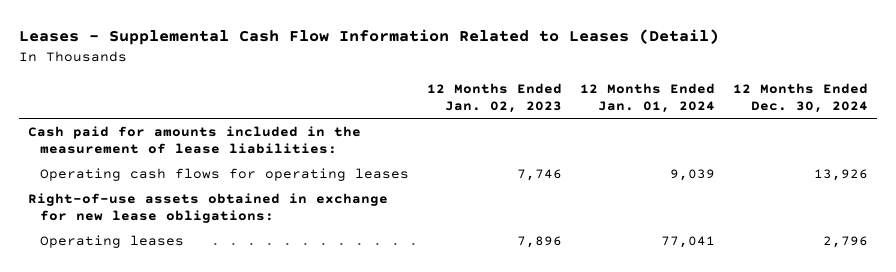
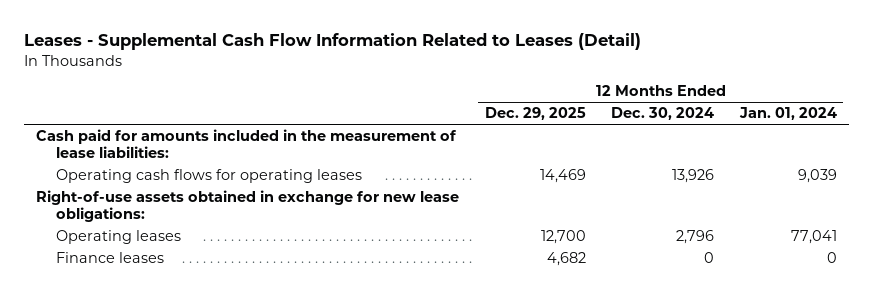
[427,82,563,113] 12 Months Ended Jan. 02, 2023 -> none
none -> [484,107,586,121] Dec. 29, 2025
none -> [55,252,164,264] Finance leases

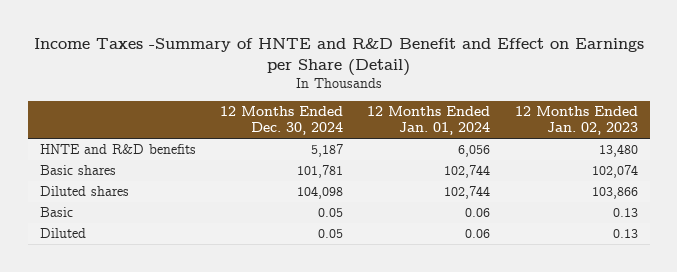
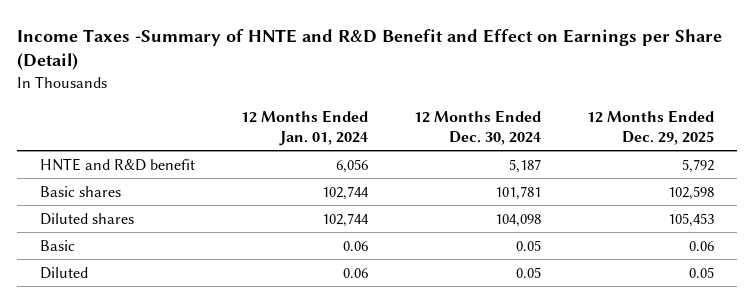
[514,106,638,136] 12 Months Ended Jan. 02, 2023 -> none
none -> [587,109,715,145] 12 Months Ended Dec. 29, 2025
[39,144,196,155] HNTE and R&D benefits -> [40,157,196,171] HNTE and R&D benefit

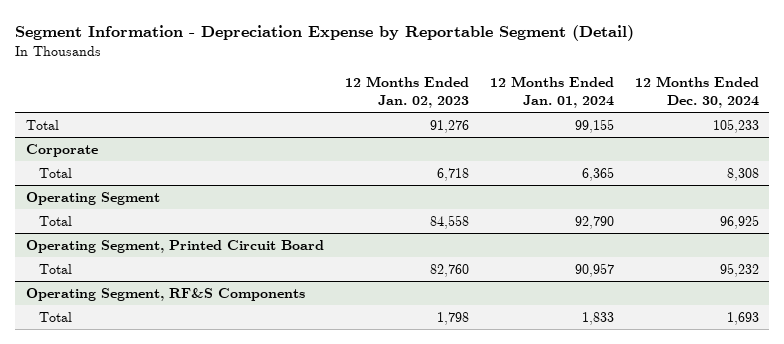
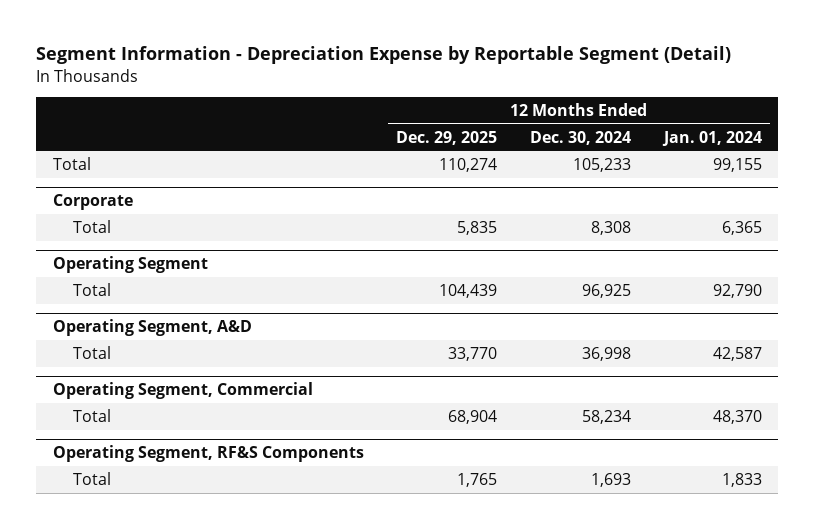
[344,76,469,109] 12 Months Ended Jan. 02, 2023 -> none
none -> [396,130,498,145] Dec. 29, 2025
[25,239,324,253] Operating Segment, Printed Circuit Board -> none
none -> [52,318,252,336] Operating Segment, A&D
[574,262,614,277] 90,957 -> [712,346,762,361] 42,587
[719,262,759,277] 95,232 -> [582,346,632,361] 36,998
none -> [52,381,313,399] Operating Segment, Commercial
none -> [73,408,112,422] Total

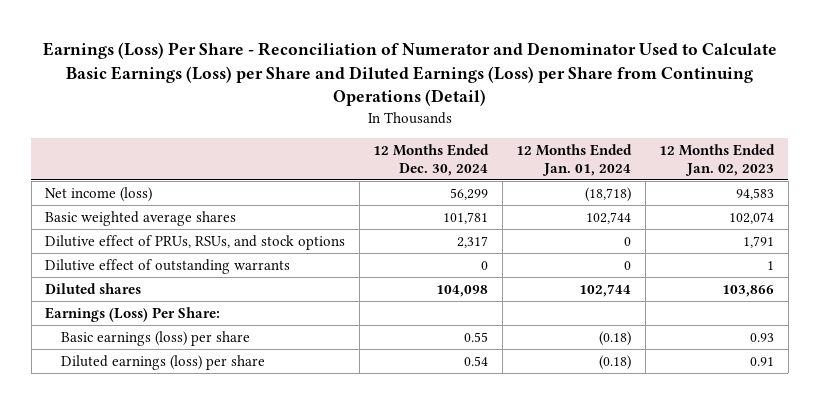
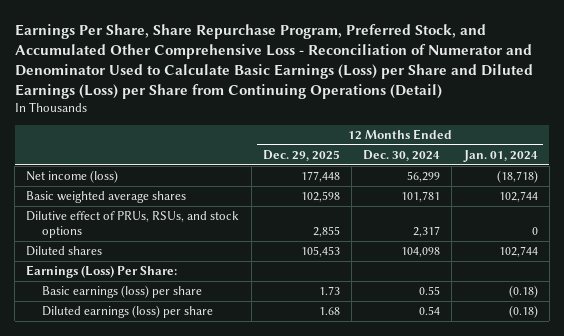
[42,42,777,107] Earnings (Loss) Per Share - Reconciliation of Numerator and Denominator Used to Calculate Basic Earnings (Loss) per Share and Diluted Earnings (Loss) per Share from Continuing Operations (Detail) -> [14,23,533,99] Earnings Per Share, Share Repurchase Program, Preferred Stock, and Accumulated Other Comprehensive Loss - Reconciliation of Numerator and Denominator Used to Calculate Basic Earnings (Loss) per Share and Diluted Earnings (Loss) per Share from Continuing Operations (Detail)
[659,143,776,176] 12 Months Ended Jan. 02, 2023 -> none
none -> [262,150,340,162] Dec. 29, 2025
[45,258,291,274] Dilutive effect of outstanding warrants -> none

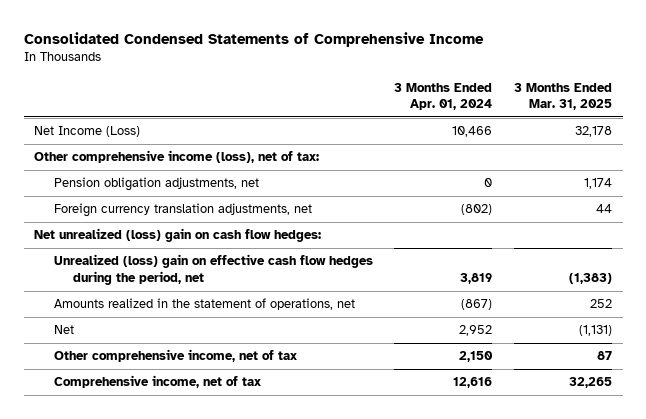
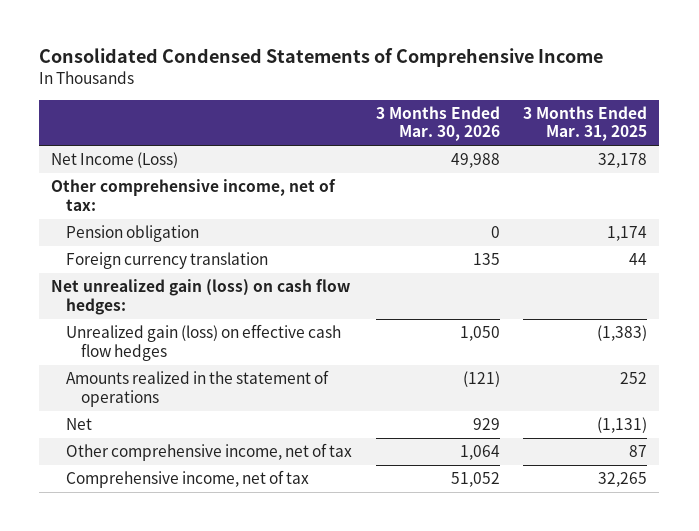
[394,82,493,111] 3 Months Ended Apr. 01, 2024 -> none
none -> [375,105,500,142] 3 Months Ended Mar. 30, 2026
[34,150,320,164] Other comprehensive income (loss), net of tax: -> [51,179,337,211] Other comprehensive income, net of tax:
[53,177,259,192] Pension obligation adjustments, net -> [66,225,200,243] Pension obligation
[53,203,312,218] Foreign currency translation adjustments, net -> [66,252,269,270] Foreign currency translation
[34,228,322,243] Net unrealized (loss) gain on cash flow hedges: -> [51,279,351,315] Net unrealized gain (loss) on cash flow hedges:
[53,254,373,286] Unrealized (loss) gain on effective cash flow hedges during the period, net -> [66,324,342,361] Unrealized gain (loss) on effective cash flow hedges
[53,298,355,311] Amounts realized in the statement of operations, net -> [66,370,330,407] Amounts realized in the statement of operations

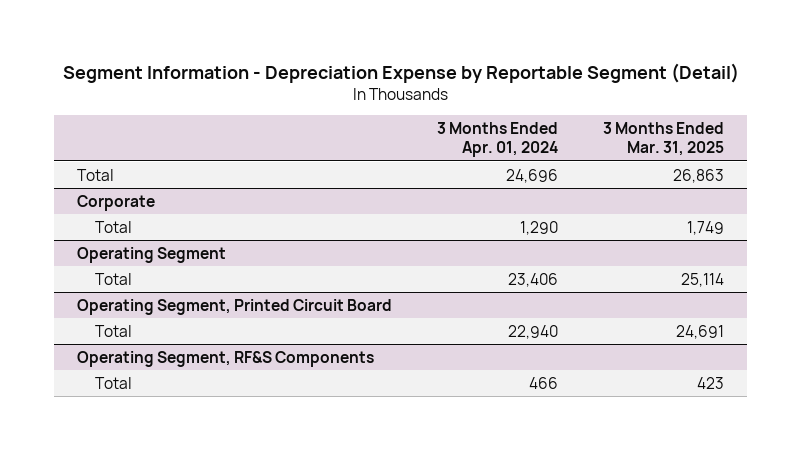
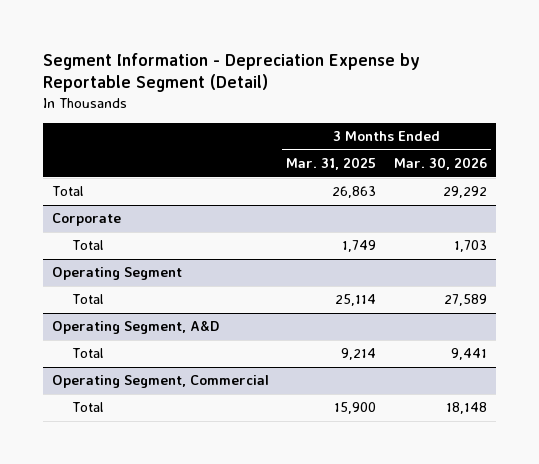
[437,121,559,158] 3 Months Ended Apr. 01, 2024 -> none
none -> [393,157,487,171] Mar. 30, 2026
[76,298,392,315] Operating Segment, Printed Circuit Board -> none
[76,350,374,367] Operating Segment, RF&S Components -> none
none -> [51,320,220,335] Operating Segment, A&D
[676,324,725,339] 24,691 -> [341,348,377,361] 9,214
none -> [51,375,269,389] Operating Segment, Commercial
[697,376,725,389] 423 -> [334,402,377,415] 15,900

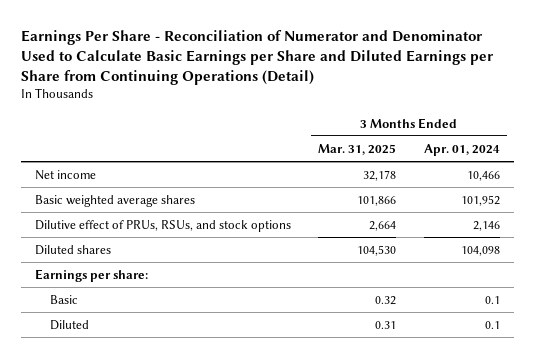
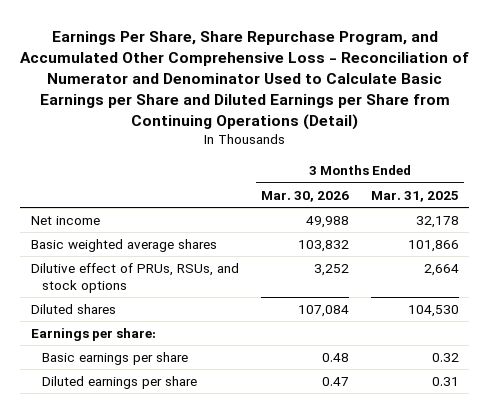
[20,29,493,85] Earnings Per Share - Reconciliation of Numerator and Denominator Used to Calculate Basic Earnings per Share and Diluted Earnings per Share from Continuing Operations (Detail) -> [19,30,469,131] Earnings Per Share, Share Repurchase Program, and Accumulated Other Comprehensive Loss - Reconciliation of Numerator and Denominator Used to Calculate Basic Earnings per Share and Diluted Earnings per Share from Continuing Operations (Detail)
[423,143,500,156] Apr. 01, 2024 -> none
none -> [260,190,349,202] Mar. 30, 2026
[50,294,79,304] Basic -> [42,352,189,366] Basic earnings per share
[50,319,90,330] Diluted -> [42,376,198,390] Diluted earnings per share

